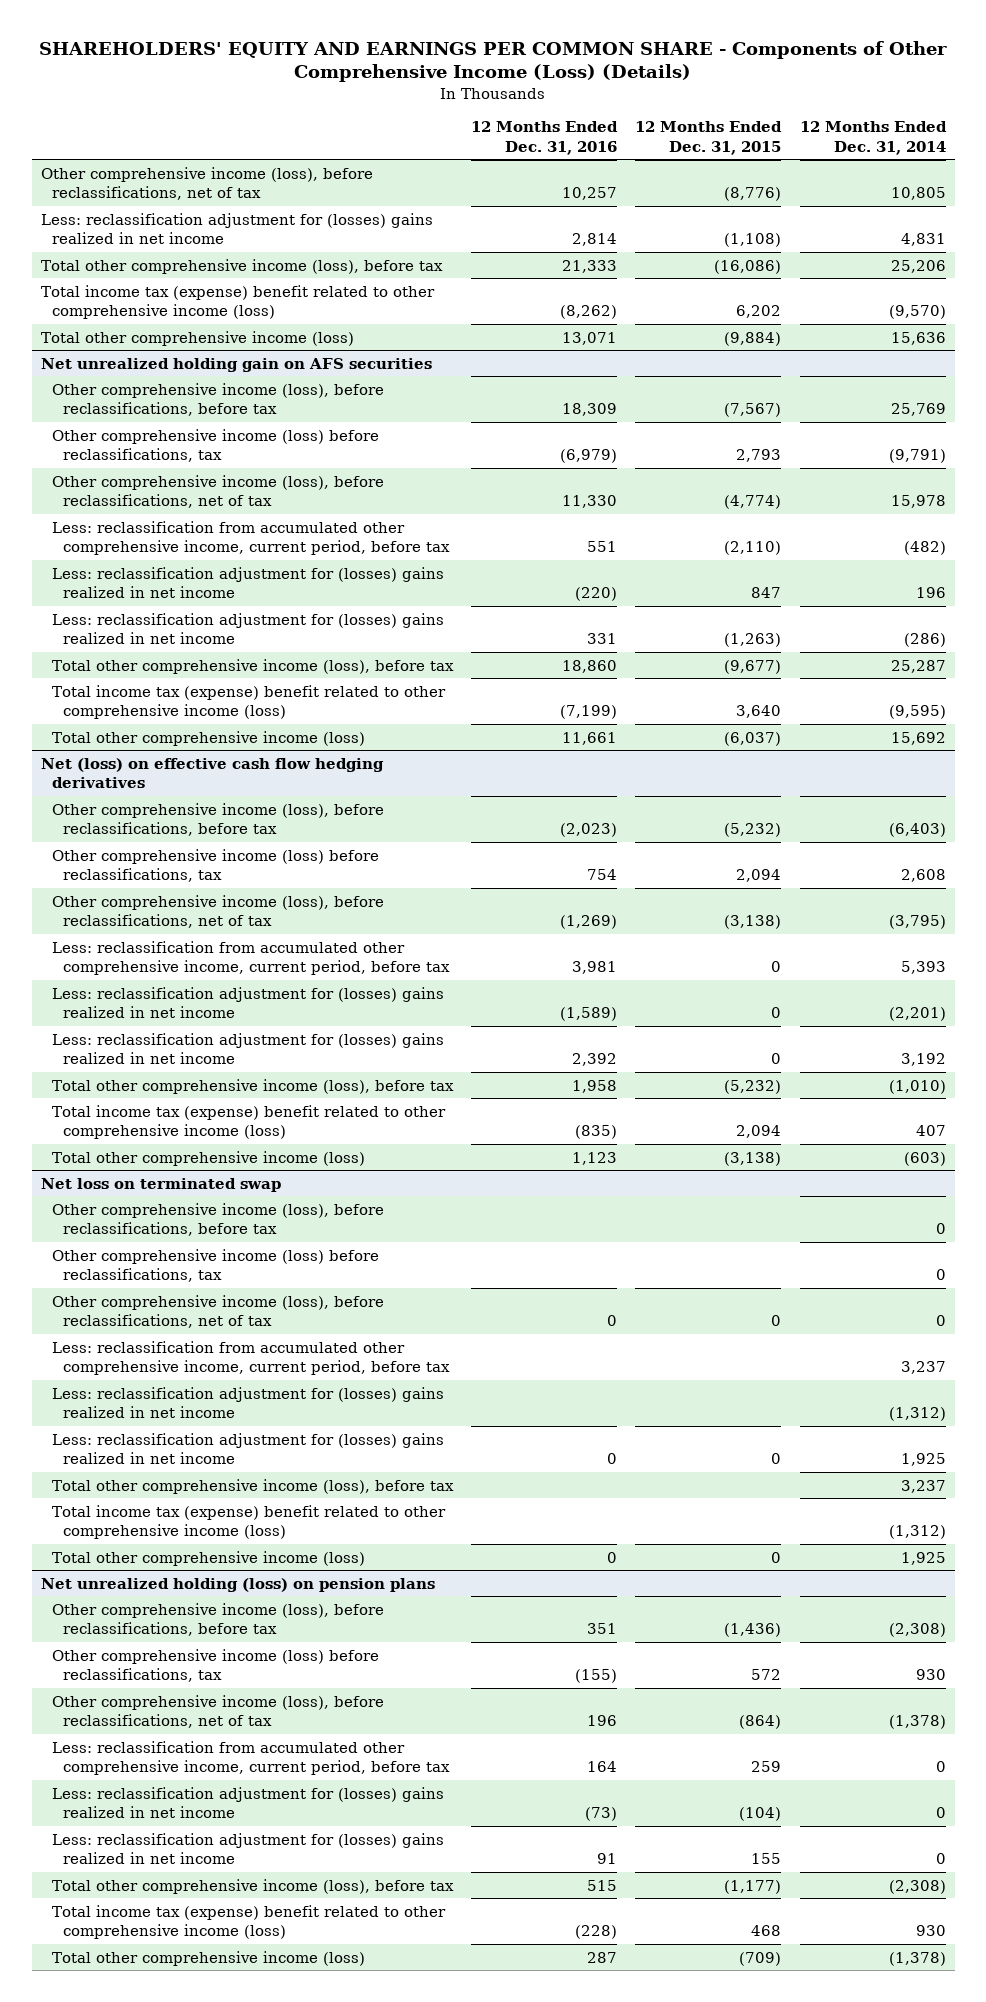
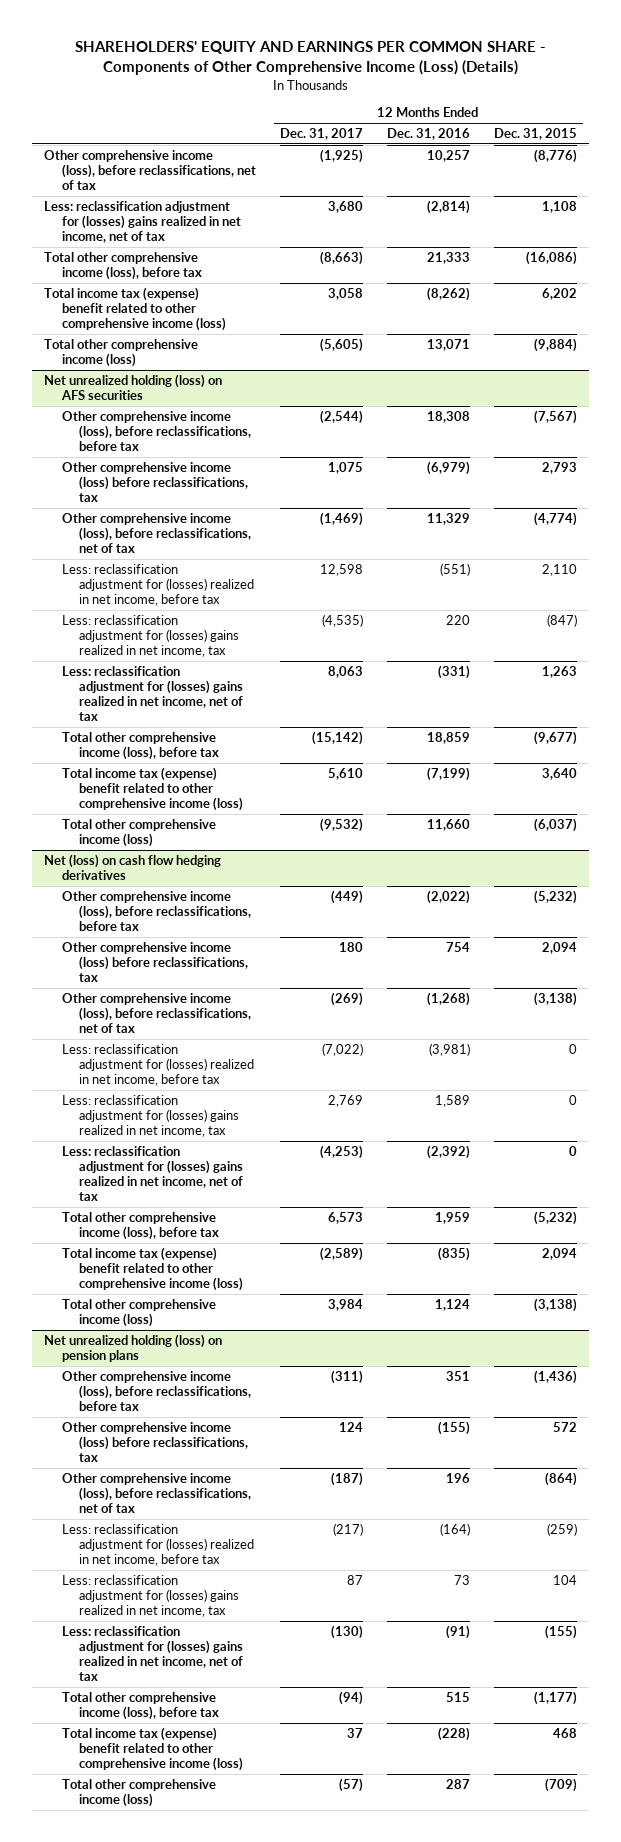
[799,121,947,155] 12 Months Ended Dec. 31, 2014 -> none
none -> [279,128,363,141] Dec. 31, 2017
[40,212,433,244] Less: reclassification adjustment for (losses) gains realized in net income -> [43,200,241,244] Less: reclassification adjustment for (losses) gains realized in net income, net of tax
[572,232,618,246] 2,814 -> [426,199,470,214] (2,814)
[724,232,782,247] (1,108) -> [542,200,578,213] 1,108
[40,357,432,372] Net unrealized holding gain on AFS securities -> [43,373,222,401] Net unrealized holding (loss) on AFS securities
[562,402,618,416] 18,309 -> [426,410,470,423] 18,308
[562,494,618,508] 11,330 -> [426,512,470,525] 11,329
[52,520,451,555] Less: reclassification from accumulated other comprehensive income, current period, before tax -> [61,563,255,607] Less: reclassification adjustment for (losses) realized in net income, before tax
[587,540,618,552] 551 -> [439,562,470,576] (551)
[724,540,782,555] (2,110) -> [542,563,578,576] 2,110
[52,566,445,598] Less: reclassification adjustment for (losses) gains realized in net income -> [61,614,240,658] Less: reclassification adjustment for (losses) gains realized in net income, tax
[575,586,618,601] (220) -> [445,614,470,625] 220
[751,586,782,598] 847 -> [547,613,578,627] (847)
[52,612,445,644] Less: reclassification adjustment for (losses) gains realized in net income -> [61,665,244,722] Less: reclassification adjustment for (losses) gains realized in net income, net of tax
[587,632,618,644] 331 -> [437,664,470,679] (331)
[724,632,782,647] (1,263) -> [542,665,578,678] 1,263
[562,659,618,673] 18,860 -> [426,731,470,744] 18,859
[562,731,618,745] 11,661 -> [426,818,470,831] 11,660
[40,757,384,788] Net (loss) on effective cash flow hedging derivatives -> [43,853,221,881] Net (loss) on cash flow hedging derivatives
[560,822,618,837] (2,023) -> [426,889,470,904] (2,022)
[560,914,618,929] (1,269) -> [426,991,470,1006] (1,268)
[52,940,451,975] Less: reclassification from accumulated other comprehensive income, current period, before tax -> [61,1043,255,1087] Less: reclassification adjustment for (losses) realized in net income, before tax
[572,960,618,974] 3,981 -> [428,1042,470,1056] (3,981)
[52,986,445,1018] Less: reclassification adjustment for (losses) gains realized in net income -> [61,1094,240,1138] Less: reclassification adjustment for (losses) gains realized in net income, tax
[560,1006,618,1021] (1,589) -> [434,1094,470,1107] 1,589
[52,1032,445,1064] Less: reclassification adjustment for (losses) gains realized in net income -> [61,1145,244,1202] Less: reclassification adjustment for (losses) gains realized in net income, net of tax
[572,1052,618,1066] 2,392 -> [426,1144,470,1159] (2,392)
[572,1079,618,1093] 1,958 -> [434,1211,470,1224] 1,959
[40,1177,281,1192] Net loss on terminated swap -> none
[52,1202,385,1236] Other comprehensive income (loss), before reclassifications, before tax -> none
[52,1248,380,1282] Other comprehensive income (loss) before reclassifications, tax -> none
[52,1294,385,1328] Other comprehensive income (loss), before reclassifications, net of tax -> none
[52,1340,451,1375] Less: reclassification from accumulated other comprehensive income, current period, before tax -> none
[52,1386,445,1418] Less: reclassification adjustment for (losses) gains realized in net income -> none
[52,1432,445,1464] Less: reclassification adjustment for (losses) gains realized in net income -> none
[52,1478,455,1494] Total other comprehensive income (loss), before tax -> none
[52,1504,447,1539] Total income tax (expense) benefit related to other comprehensive income (loss) -> none
[52,1550,366,1566] Total other comprehensive income (loss) -> none
[572,1151,618,1165] 1,123 -> [434,1298,470,1311] 1,124
[52,1740,451,1775] Less: reclassification from accumulated other comprehensive income, current period, before tax -> [61,1523,255,1567] Less: reclassification adjustment for (losses) realized in net income, before tax
[587,1760,618,1772] 164 -> [439,1522,470,1536] (164)
[751,1760,782,1772] 259 -> [547,1522,578,1536] (259)
[52,1786,445,1818] Less: reclassification adjustment for (losses) gains realized in net income -> [61,1574,240,1618] Less: reclassification adjustment for (losses) gains realized in net income, tax
[585,1806,618,1821] (73) -> [453,1574,470,1585] 73
[739,1806,782,1821] (104) -> [553,1574,578,1585] 104
[52,1832,445,1864] Less: reclassification adjustment for (losses) gains realized in net income -> [61,1625,244,1682] Less: reclassification adjustment for (losses) gains realized in net income, net of tax
[597,1852,618,1864] 91 -> [445,1624,470,1639] (91)
[751,1852,782,1864] 155 -> [545,1624,578,1639] (155)

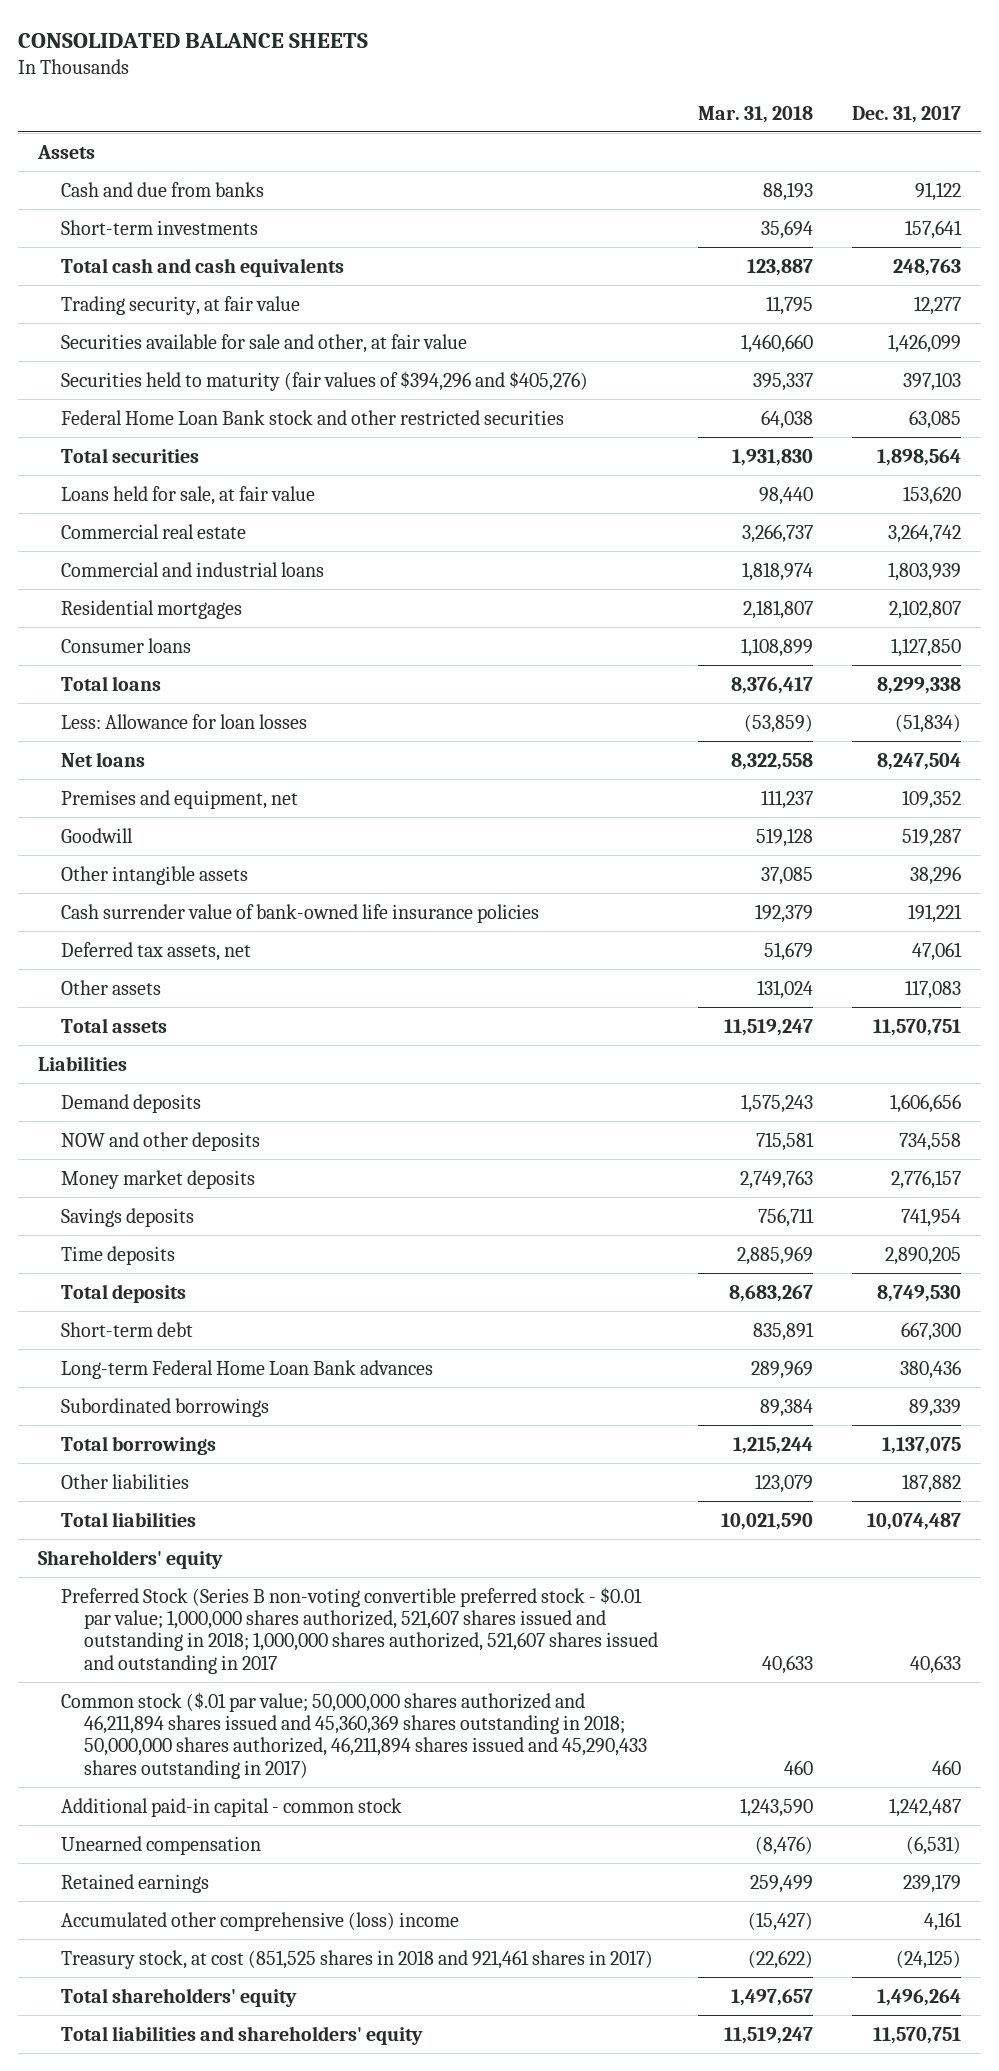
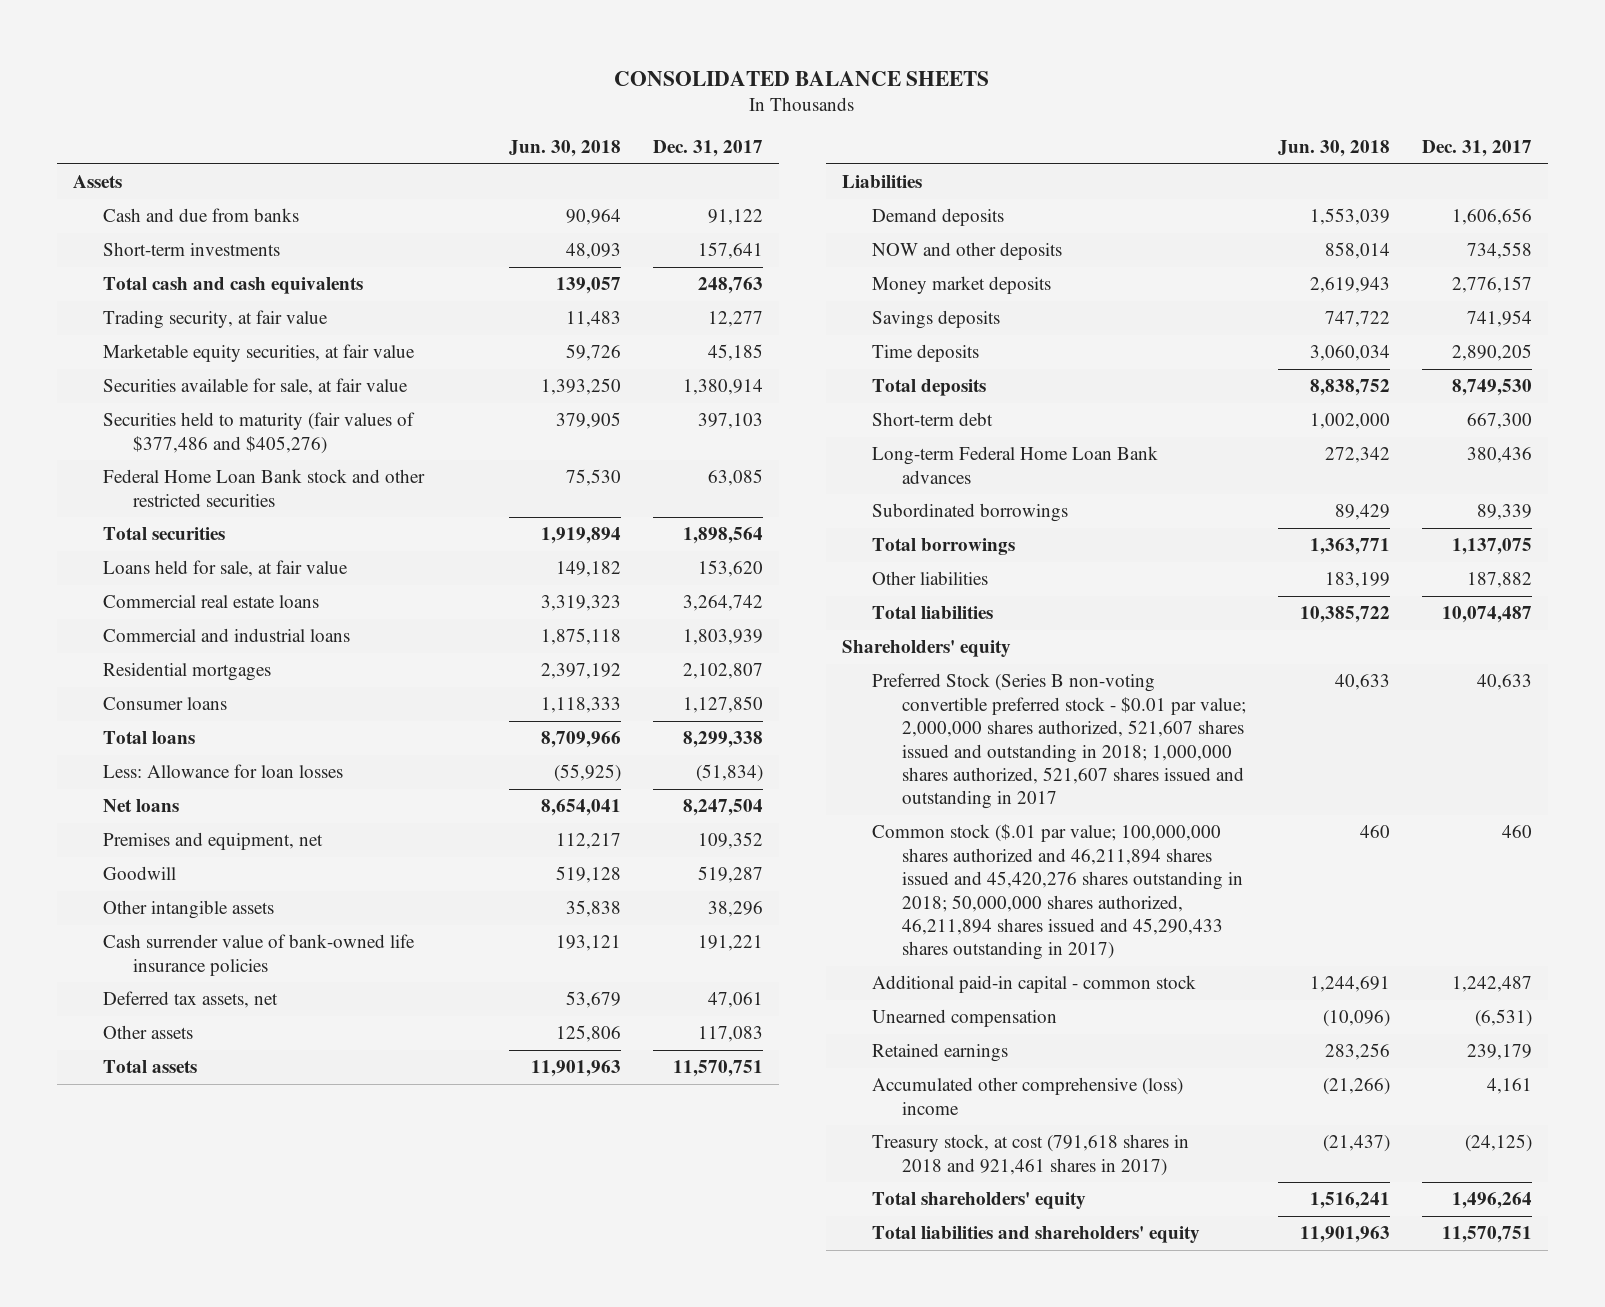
[697,105,813,123] Mar. 31, 2018 -> none
none -> [508,140,621,158] Jun. 30, 2018
none -> [102,344,415,363] Marketable equity securities, at fair value
[60,333,467,353] Securities available for sale and other, at fair value -> [102,378,408,396] Securities available for sale, at fair value
[888,333,962,353] 1,426,099 -> [682,379,763,396] 1,380,914
[60,370,588,391] Securities held to maturity (fair values of $394,296 and $405,276) -> [102,412,415,454] Securities held to maturity (fair values of $377,486 and $405,276)
[60,523,246,539] Commercial real estate -> [102,595,319,609] Commercial real estate loans
[60,1586,658,1674] Preferred Stock (Series B non-voting convertible preferred stock - $0.01 par value; 1,000,000 shares authorized, 521,607 shares issued and outstanding in 2018; 1,000,000 shares authorized, 521,607 shares issued and outstanding in 2017 -> [871,673,1246,810] Preferred Stock (Series B non-voting convertible preferred stock - $0.01 par value; 2,000,000 shares authorized, 521,607 shares issued and outstanding in 2018; 1,000,000 shares authorized, 521,607 shares issued and outstanding in 2017
[60,1691,647,1779] Common stock ($.01 par value; 50,000,000 shares authorized and 46,211,894 shares issued and 45,360,369 shares outstanding in 2018; 50,000,000 shares authorized, 46,211,894 shares issued and 45,290,433 shares outstanding in 2017) -> [871,824,1243,961] Common stock ($.01 par value; 100,000,000 shares authorized and 46,211,894 shares issued and 45,420,276 shares outstanding in 2018; 50,000,000 shares authorized, 46,211,894 shares issued and 45,290,433 shares outstanding in 2017)
[60,1949,653,1969] Treasury stock, at cost (851,525 shares in 2018 and 921,461 shares in 2017) -> [871,1134,1189,1176] Treasury stock, at cost (791,618 shares in 2018 and 921,461 shares in 2017)

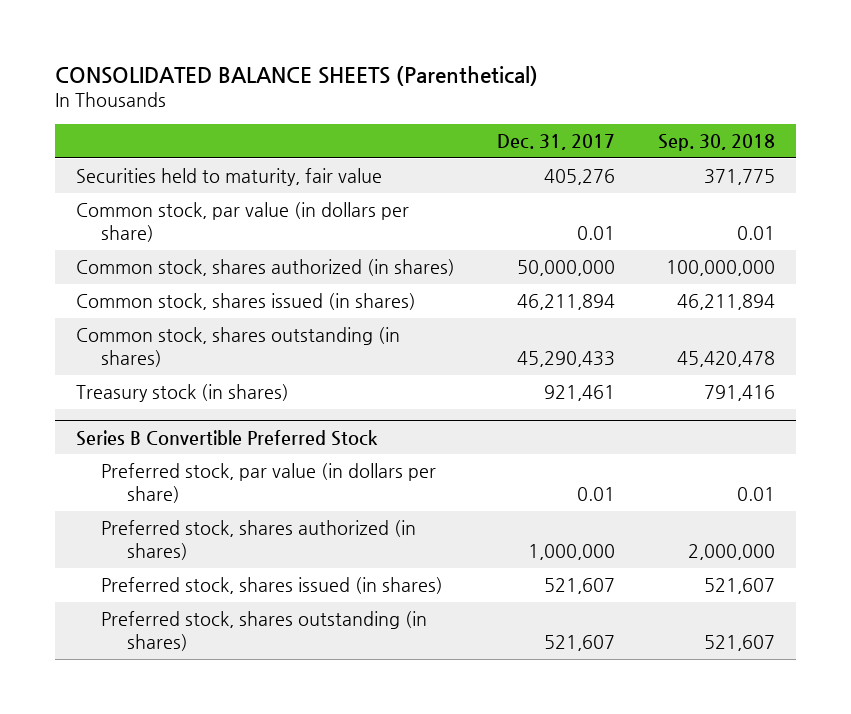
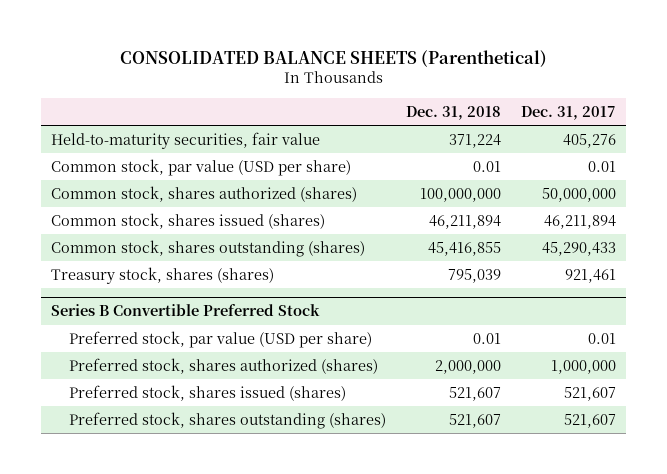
[657,134,775,152] Sep. 30, 2018 -> none
none -> [406,105,502,120] Dec. 31, 2018
[76,168,383,187] Securities held to maturity, fair value -> [51,131,321,149] Held-to-maturity securities, fair value
[76,202,410,243] Common stock, par value (in dollars per share) -> [51,158,352,176] Common stock, par value (USD per share)
[76,259,456,277] Common stock, shares authorized (in shares) -> [51,185,358,202] Common stock, shares authorized (shares)
[76,293,417,311] Common stock, shares issued (in shares) -> [51,212,326,229] Common stock, shares issued (shares)
[76,327,401,368] Common stock, shares outstanding (in shares) -> [51,239,366,257] Common stock, shares outstanding (shares)
[76,384,290,403] Treasury stock (in shares) -> [51,266,275,284] Treasury stock, shares (shares)
[101,463,437,504] Preferred stock, par value (in dollars per share) -> [69,330,373,348] Preferred stock, par value (USD per share)
[101,520,417,561] Preferred stock, shares authorized (in shares) -> [69,357,379,374] Preferred stock, shares authorized (shares)
[101,577,444,595] Preferred stock, shares issued (in shares) -> [69,384,347,401] Preferred stock, shares issued (shares)
[101,611,428,652] Preferred stock, shares outstanding (in shares) -> [69,411,387,429] Preferred stock, shares outstanding (shares)

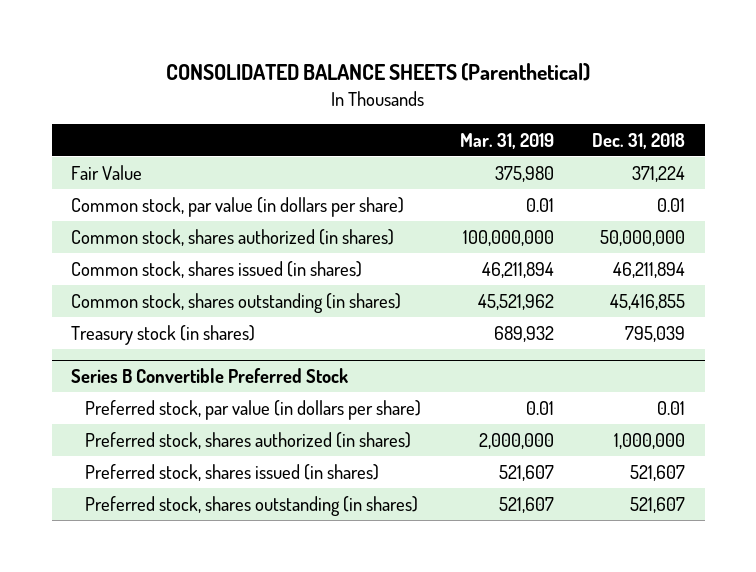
[521,105,617,120] Dec. 31, 2017 -> none
none -> [459,132,554,149] Mar. 31, 2019
[51,131,321,149] Held-to-maturity securities, fair value -> [70,164,142,180] Fair Value
[51,158,352,176] Common stock, par value (USD per share) -> [70,196,404,217] Common stock, par value (in dollars per share)
[51,185,358,202] Common stock, shares authorized (shares) -> [70,228,394,246] Common stock, shares authorized (in shares)
[420,187,502,202] 100,000,000 -> [600,229,686,246] 50,000,000
[51,212,326,229] Common stock, shares issued (shares) -> [70,260,362,278] Common stock, shares issued (in shares)
[51,239,366,257] Common stock, shares outstanding (shares) -> [70,292,401,313] Common stock, shares outstanding (in shares)
[51,266,275,284] Treasury stock, shares (shares) -> [70,324,255,345] Treasury stock (in shares)
[69,330,373,348] Preferred stock, par value (USD per share) -> [85,399,422,420] Preferred stock, par value (in dollars per share)
[69,357,379,374] Preferred stock, shares authorized (shares) -> [85,431,412,449] Preferred stock, shares authorized (in shares)
[435,359,502,374] 2,000,000 -> [614,432,686,449] 1,000,000
[69,384,347,401] Preferred stock, shares issued (shares) -> [85,463,380,481] Preferred stock, shares issued (in shares)
[69,411,387,429] Preferred stock, shares outstanding (shares) -> [85,495,419,516] Preferred stock, shares outstanding (in shares)

